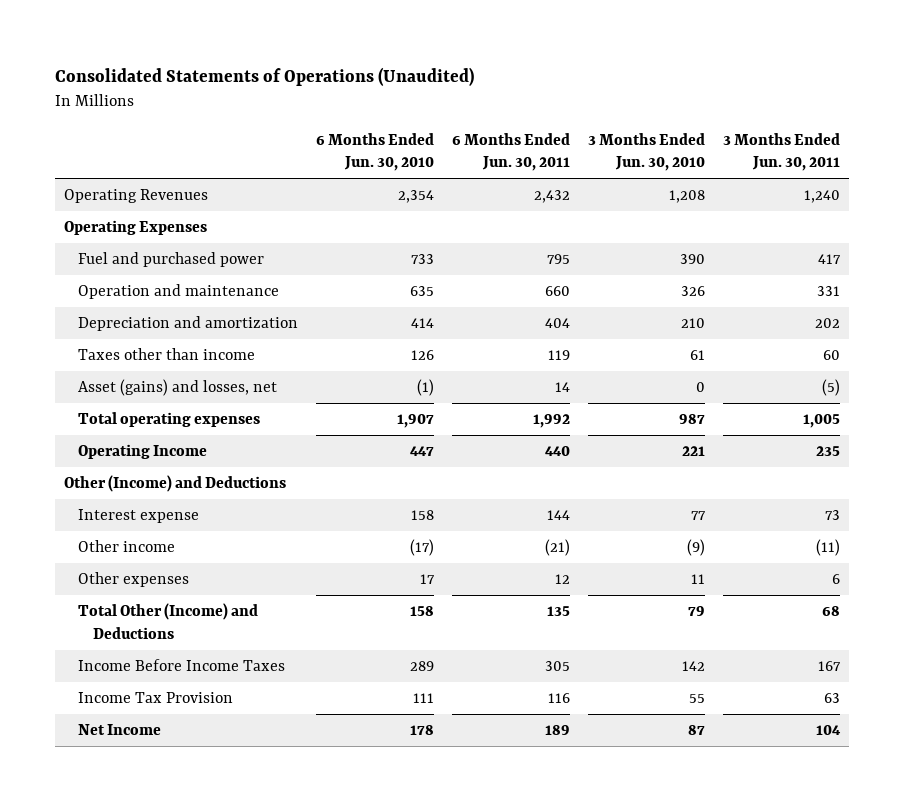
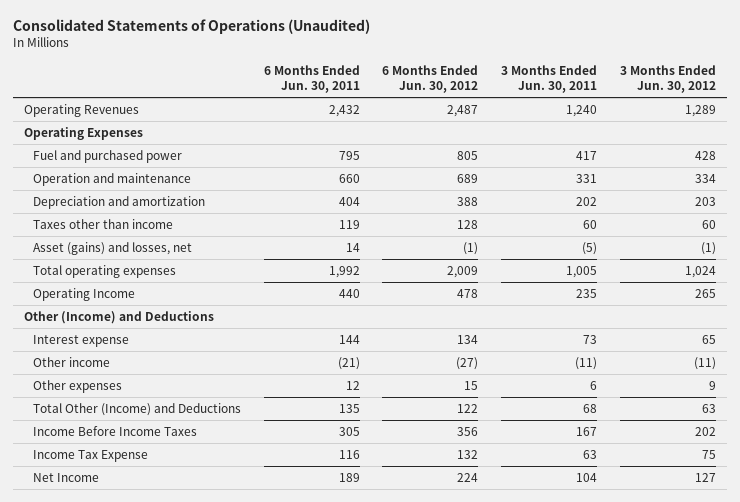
[316,132,435,172] 6 Months Ended Jun. 30, 2010 -> none
[588,132,706,172] 3 Months Ended Jun. 30, 2010 -> none
none -> [382,65,479,94] 6 Months Ended Jun. 30, 2012
none -> [619,65,716,94] 3 Months Ended Jun. 30, 2012
[78,692,234,704] Income Tax Provision -> [32,449,148,462] Income Tax Expense

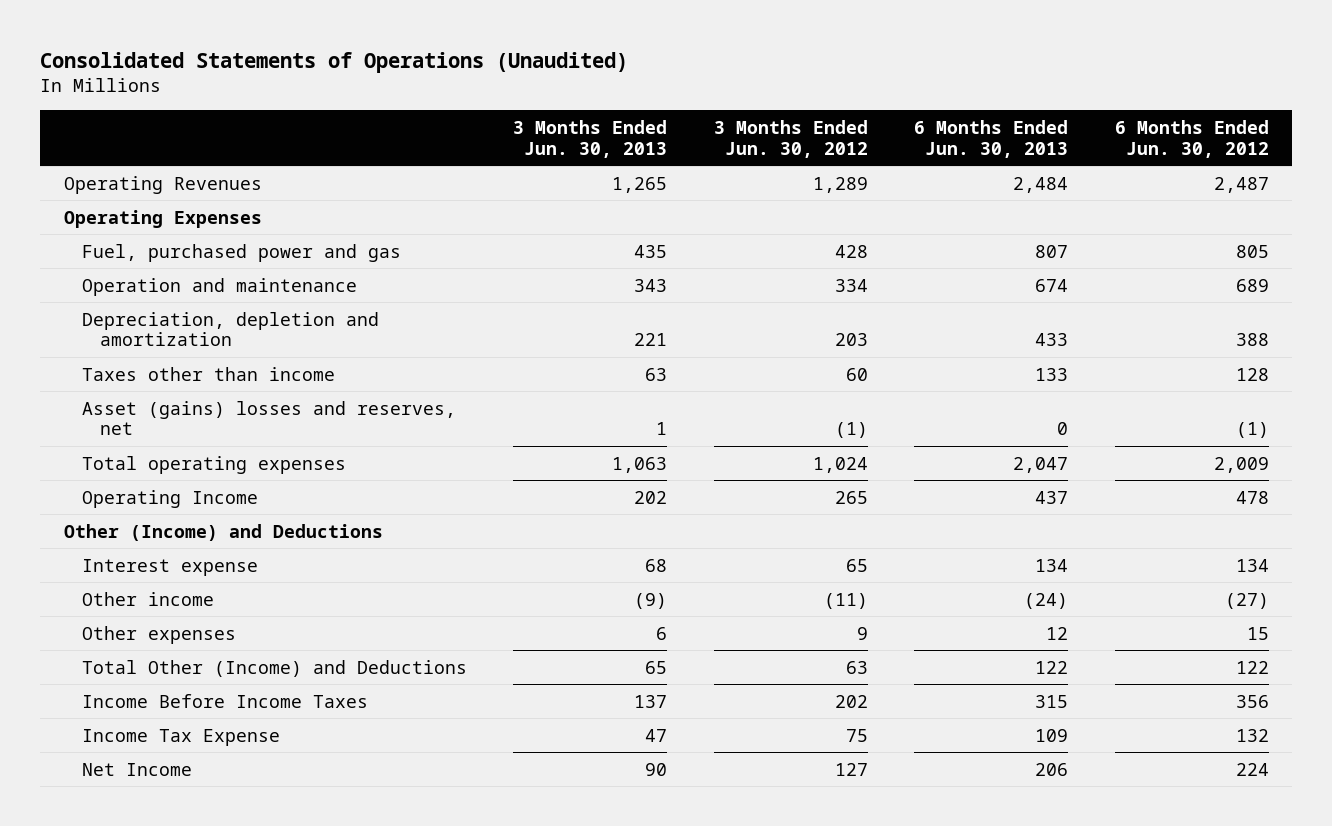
[263,65,360,94] 6 Months Ended Jun. 30, 2011 -> none
[500,65,597,94] 3 Months Ended Jun. 30, 2011 -> none
none -> [513,119,668,158] 3 Months Ended Jun. 30, 2013
none -> [914,119,1069,158] 6 Months Ended Jun. 30, 2013
[32,149,182,163] Fuel and purchased power -> [81,243,401,262] Fuel, purchased power and gas
[32,195,205,209] Depreciation and amortization -> [81,311,379,347] Depreciation, depletion and amortization
[32,241,192,255] Asset (gains) and losses, net -> [81,400,456,436] Asset (gains) losses and reserves, net

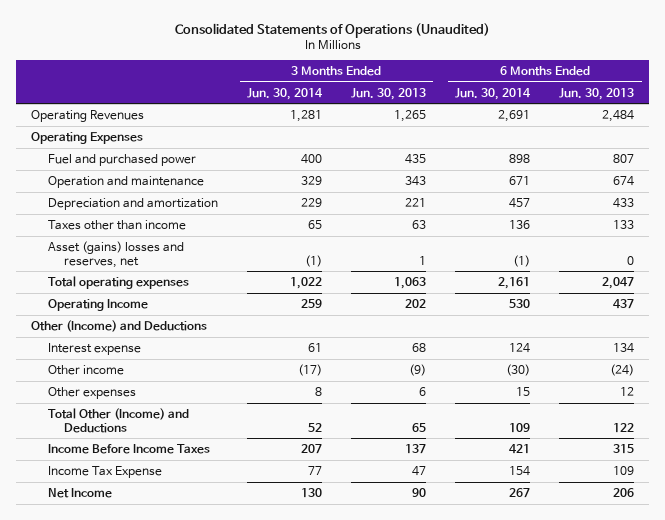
[713,119,868,158] 3 Months Ended Jun. 30, 2012 -> none
[1114,119,1269,158] 6 Months Ended Jun. 30, 2012 -> none
none -> [246,87,323,100] Jun. 30, 2014
none -> [455,87,532,100] Jun. 30, 2014
[81,243,401,262] Fuel, purchased power and gas -> [47,153,196,166] Fuel and purchased power
[81,311,379,347] Depreciation, depletion and amortization -> [47,197,218,210] Depreciation and amortization

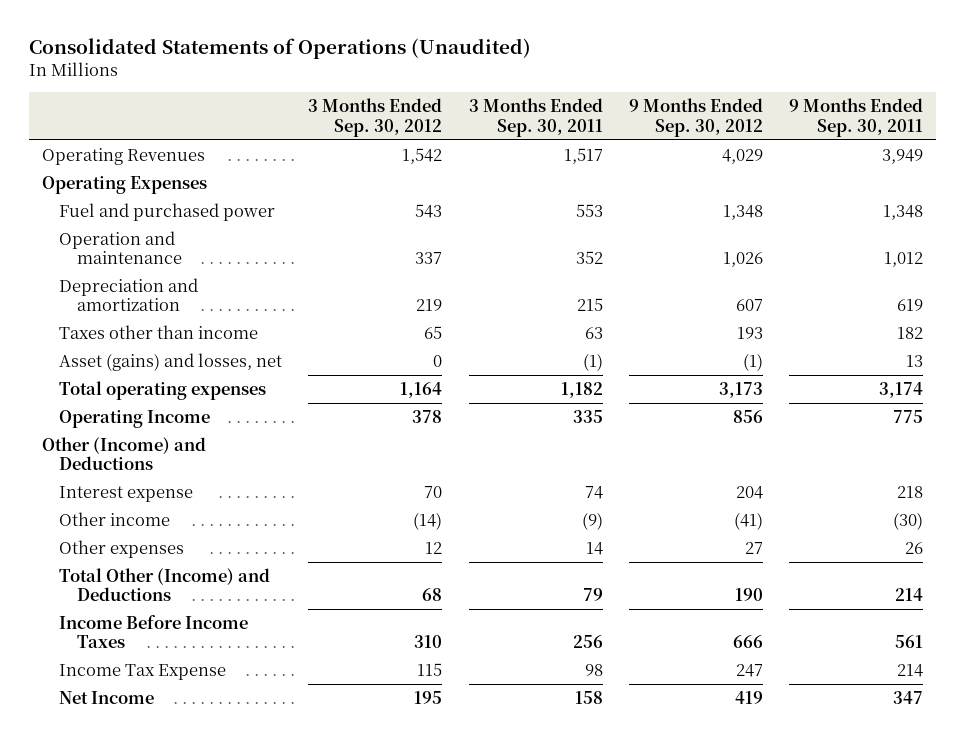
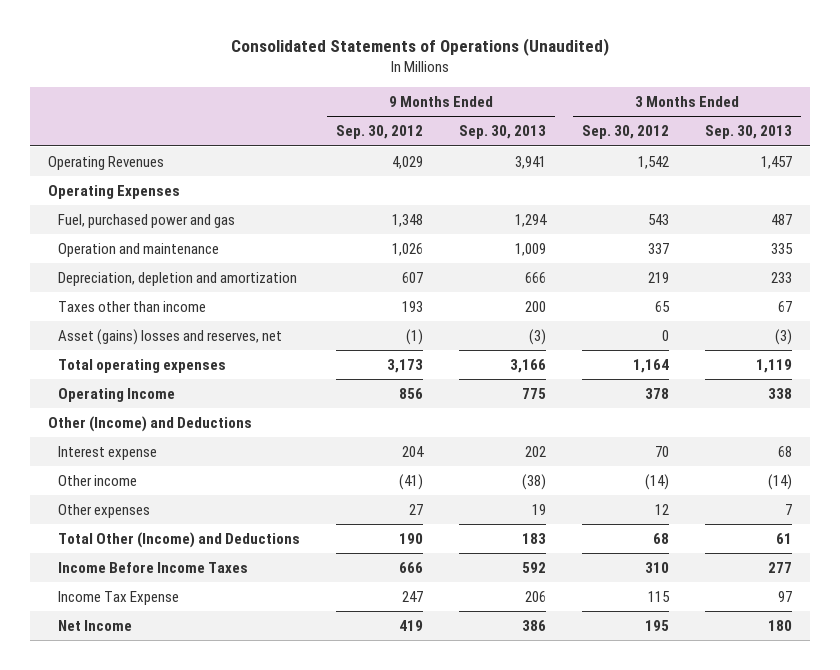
[468,98,603,137] 3 Months Ended Sep. 30, 2011 -> none
[788,98,923,137] 9 Months Ended Sep. 30, 2011 -> none
none -> [459,125,547,140] Sep. 30, 2013
none -> [705,125,793,140] Sep. 30, 2013
[59,202,276,221] Fuel and purchased power -> [58,213,236,228] Fuel, purchased power and gas
[59,277,199,312] Depreciation and amortization -> [58,271,298,286] Depreciation, depletion and amortization
[59,352,283,371] Asset (gains) and losses, net -> [58,328,283,345] Asset (gains) losses and reserves, net

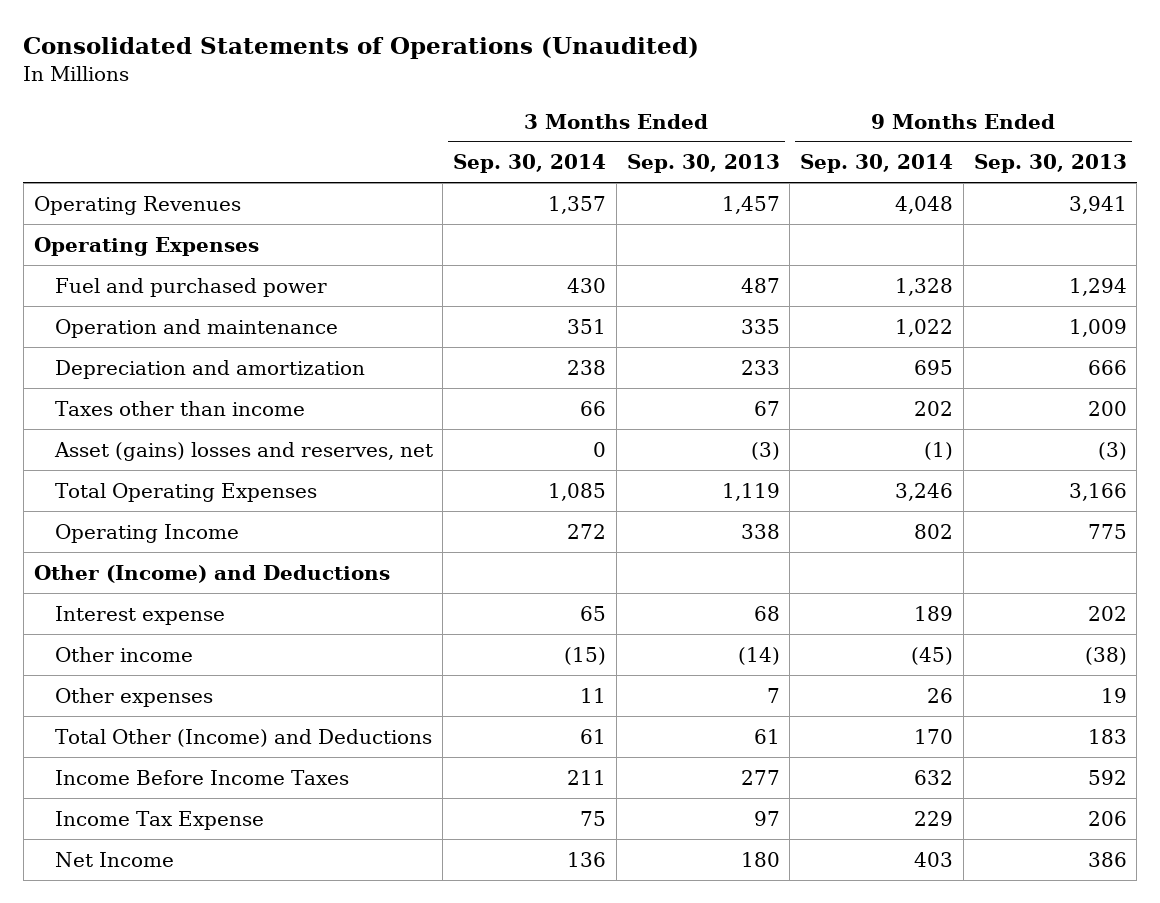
[336,125,424,140] Sep. 30, 2012 -> none
[582,125,670,140] Sep. 30, 2012 -> none
none -> [453,154,607,174] Sep. 30, 2014
none -> [800,154,954,174] Sep. 30, 2014
[58,213,236,228] Fuel, purchased power and gas -> [54,277,327,297] Fuel and purchased power
[58,271,298,286] Depreciation, depletion and amortization -> [54,359,365,379] Depreciation and amortization
[58,358,227,373] Total operating expenses -> [54,482,317,502] Total Operating Expenses

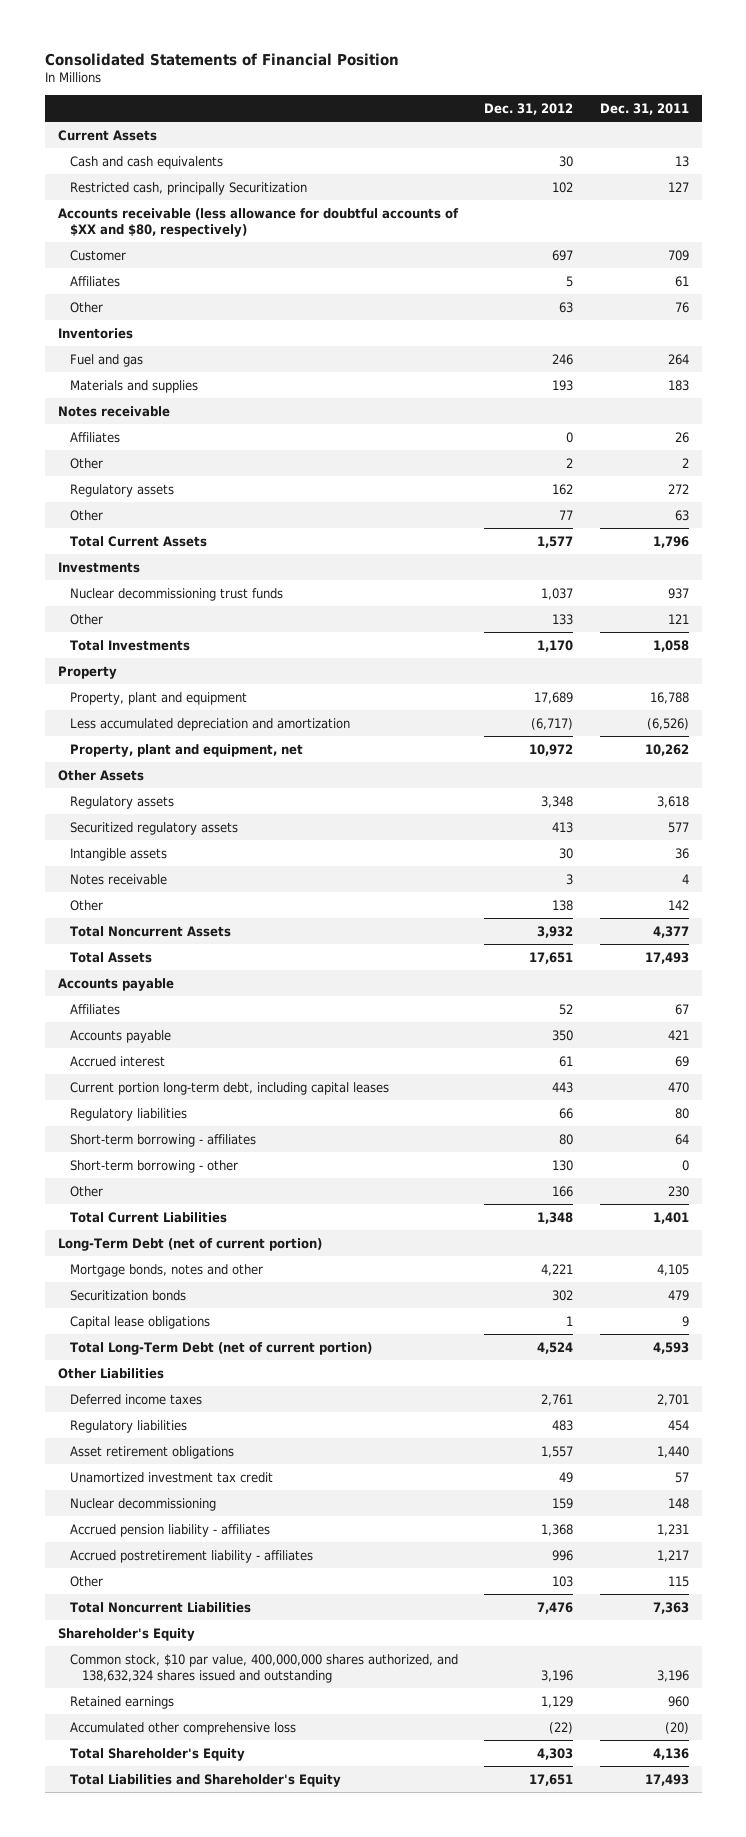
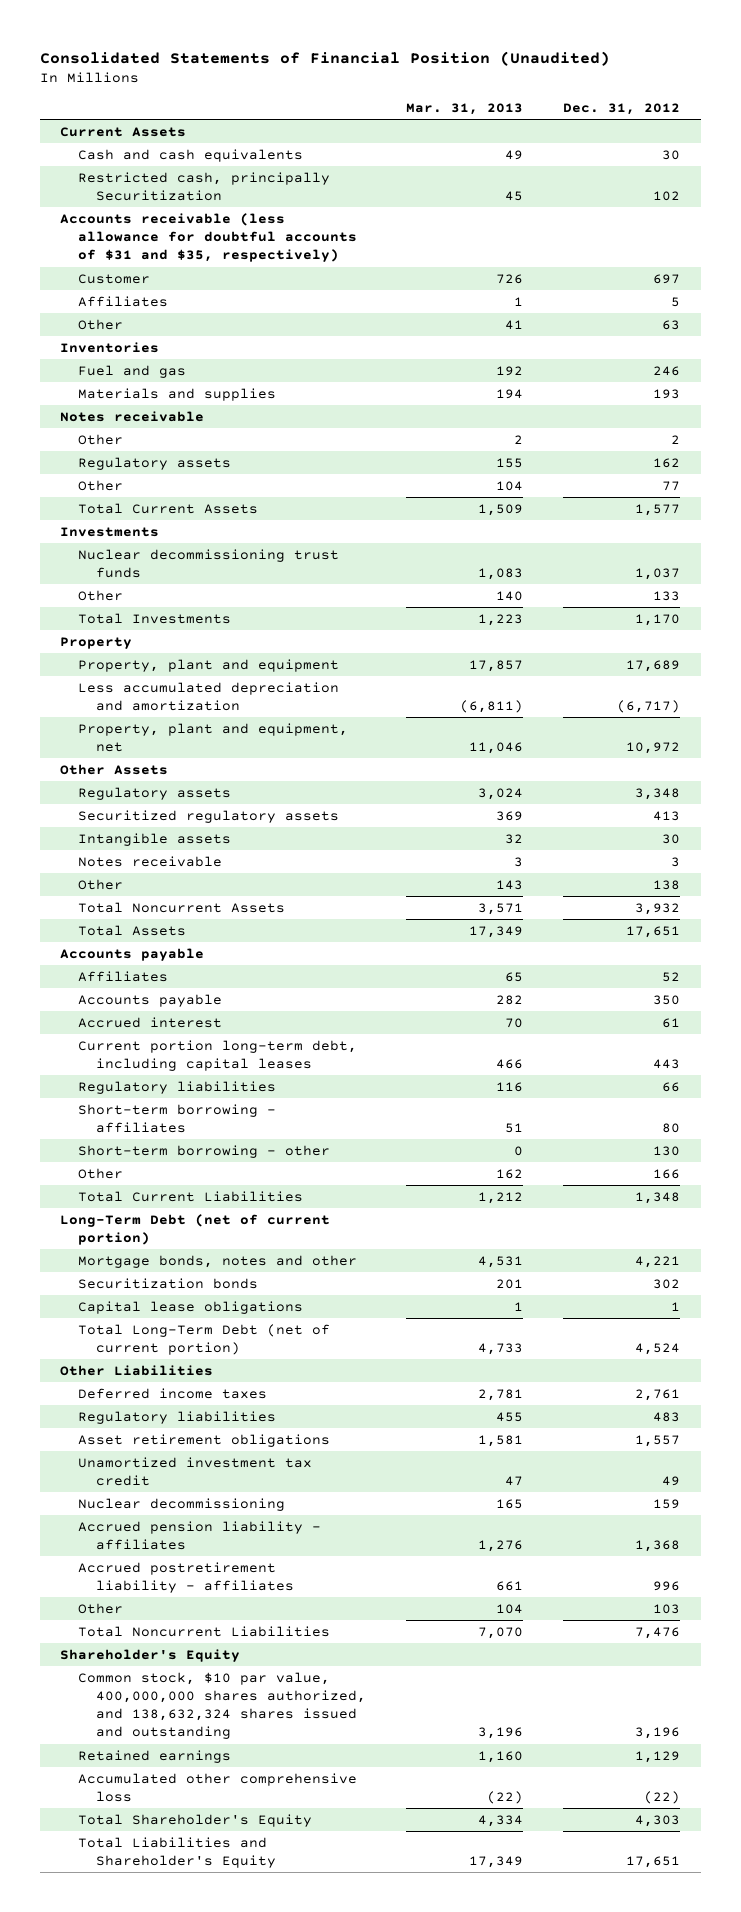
[44,52,399,66] Consolidated Statements of Financial Position -> [40,50,611,66] Consolidated Statements of Financial Position (Unaudited)
[599,103,689,116] Dec. 31, 2011 -> none
none -> [406,103,524,116] Mar. 31, 2013
[57,207,459,237] Accounts receivable (less allowance for doubtful accounts of $XX and $80, respectively) -> [60,212,358,263] Accounts receivable (less allowance for doubtful accounts of $31 and $35, respectively)
[70,431,121,443] Affiliates -> none

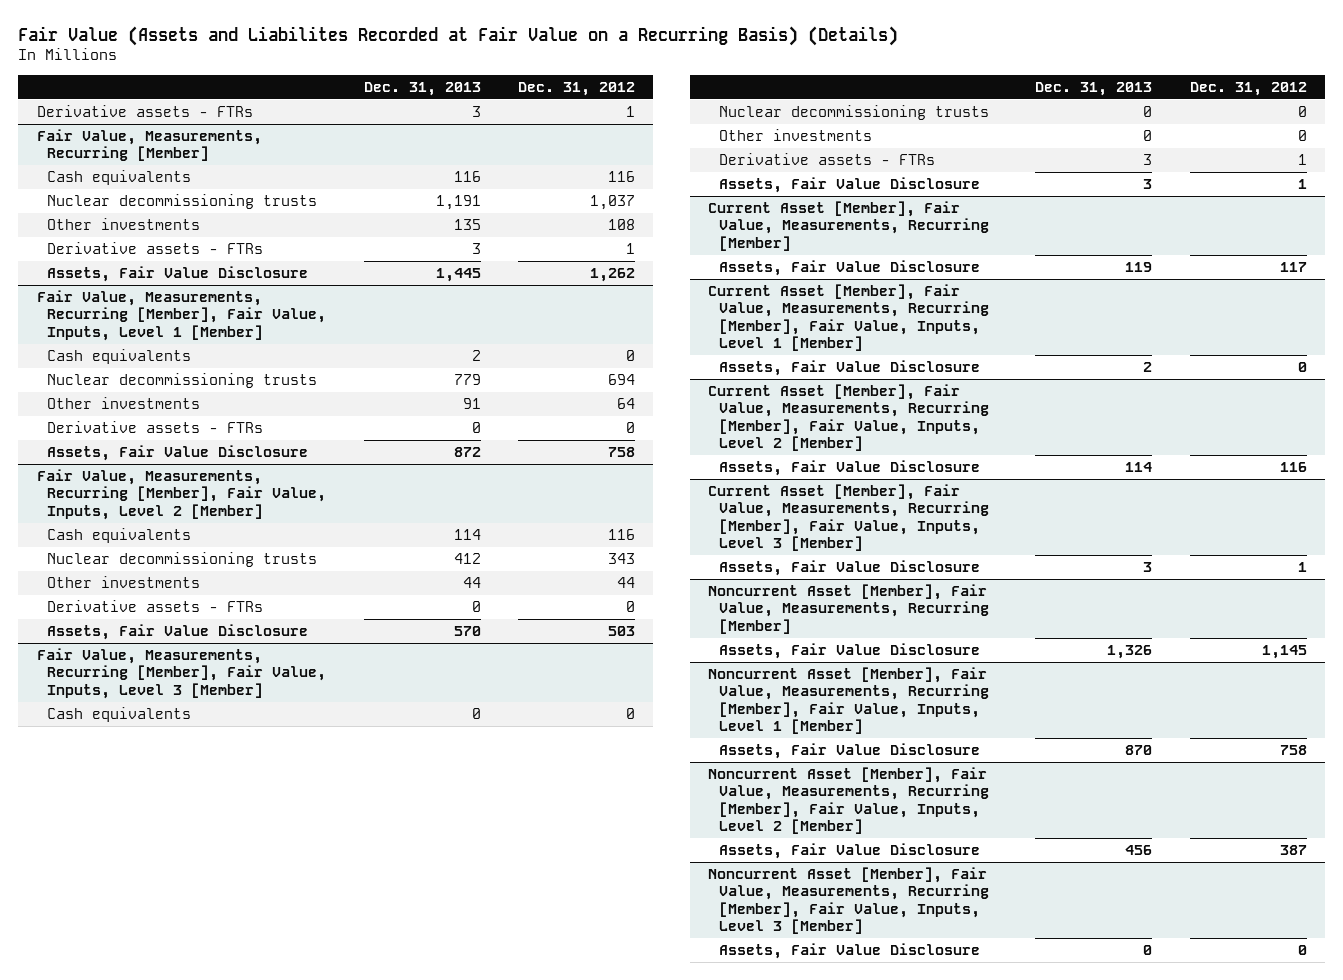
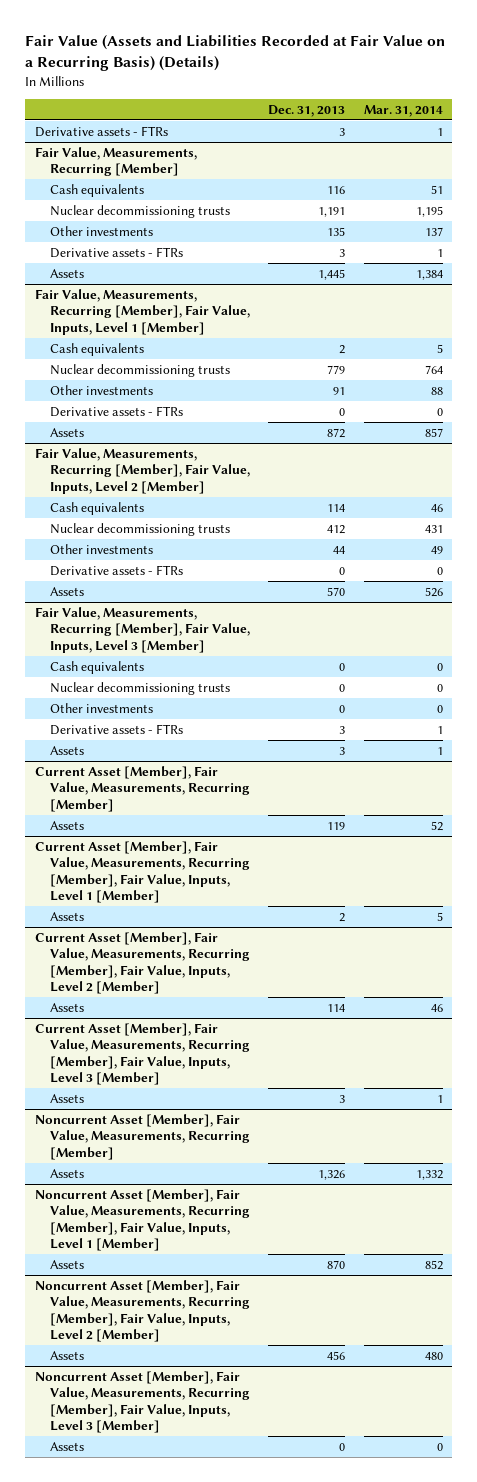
[17,25,898,46] Fair Value (Assets and Liabilites Recorded at Fair Value on a Recurring Basis) (Details) -> [25,35,446,72] Fair Value (Assets and Liabilities Recorded at Fair Value on a Recurring Basis) (Details)
[517,81,635,96] Dec. 31, 2012 -> none
none -> [363,104,443,117] Mar. 31, 2014
[47,266,309,283] Assets, Fair Value Disclosure -> [49,268,84,278] Assets
[47,445,309,462] Assets, Fair Value Disclosure -> [49,427,84,437] Assets
[47,624,309,641] Assets, Fair Value Disclosure -> [49,586,84,596] Assets
[718,177,980,194] Assets, Fair Value Disclosure -> [49,745,84,755] Assets
[718,260,980,277] Assets, Fair Value Disclosure -> [49,820,84,830] Assets
[718,360,980,377] Assets, Fair Value Disclosure -> [49,911,84,921] Assets
[718,460,980,477] Assets, Fair Value Disclosure -> [49,1002,84,1012] Assets
[718,560,980,577] Assets, Fair Value Disclosure -> [49,1093,84,1103] Assets
[718,643,980,660] Assets, Fair Value Disclosure -> [49,1168,84,1178] Assets
[718,743,980,760] Assets, Fair Value Disclosure -> [49,1259,84,1269] Assets
[718,843,980,860] Assets, Fair Value Disclosure -> [49,1350,84,1360] Assets
[718,943,980,960] Assets, Fair Value Disclosure -> [49,1441,84,1451] Assets

